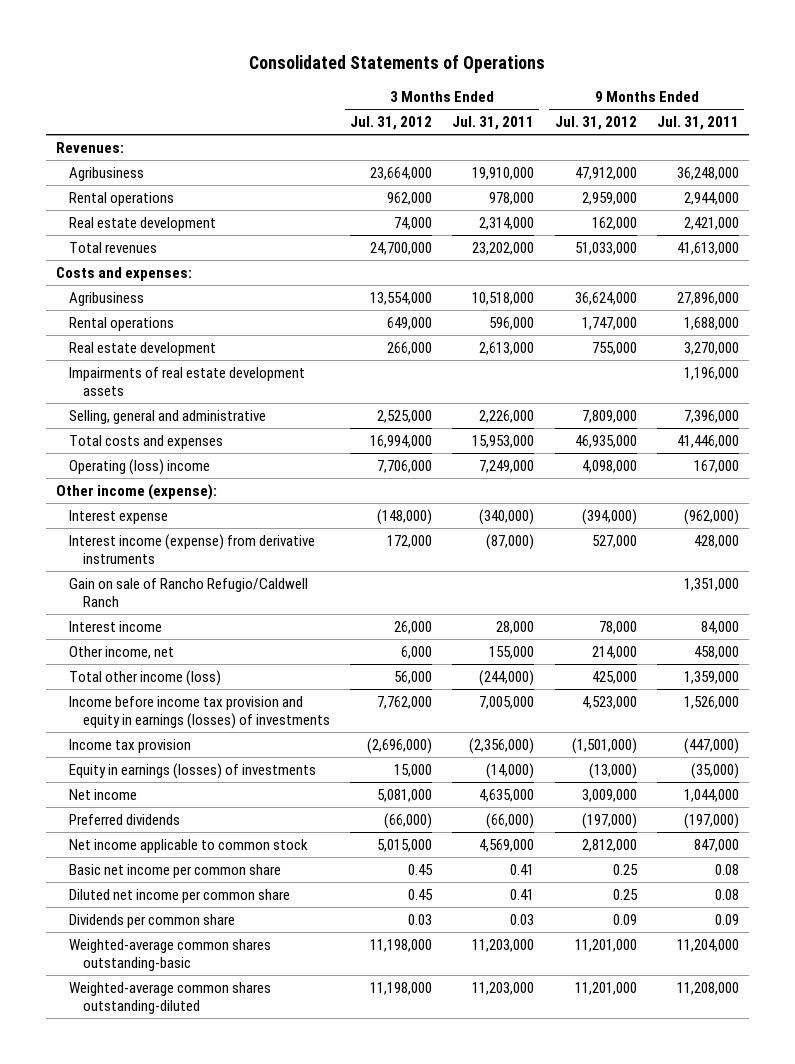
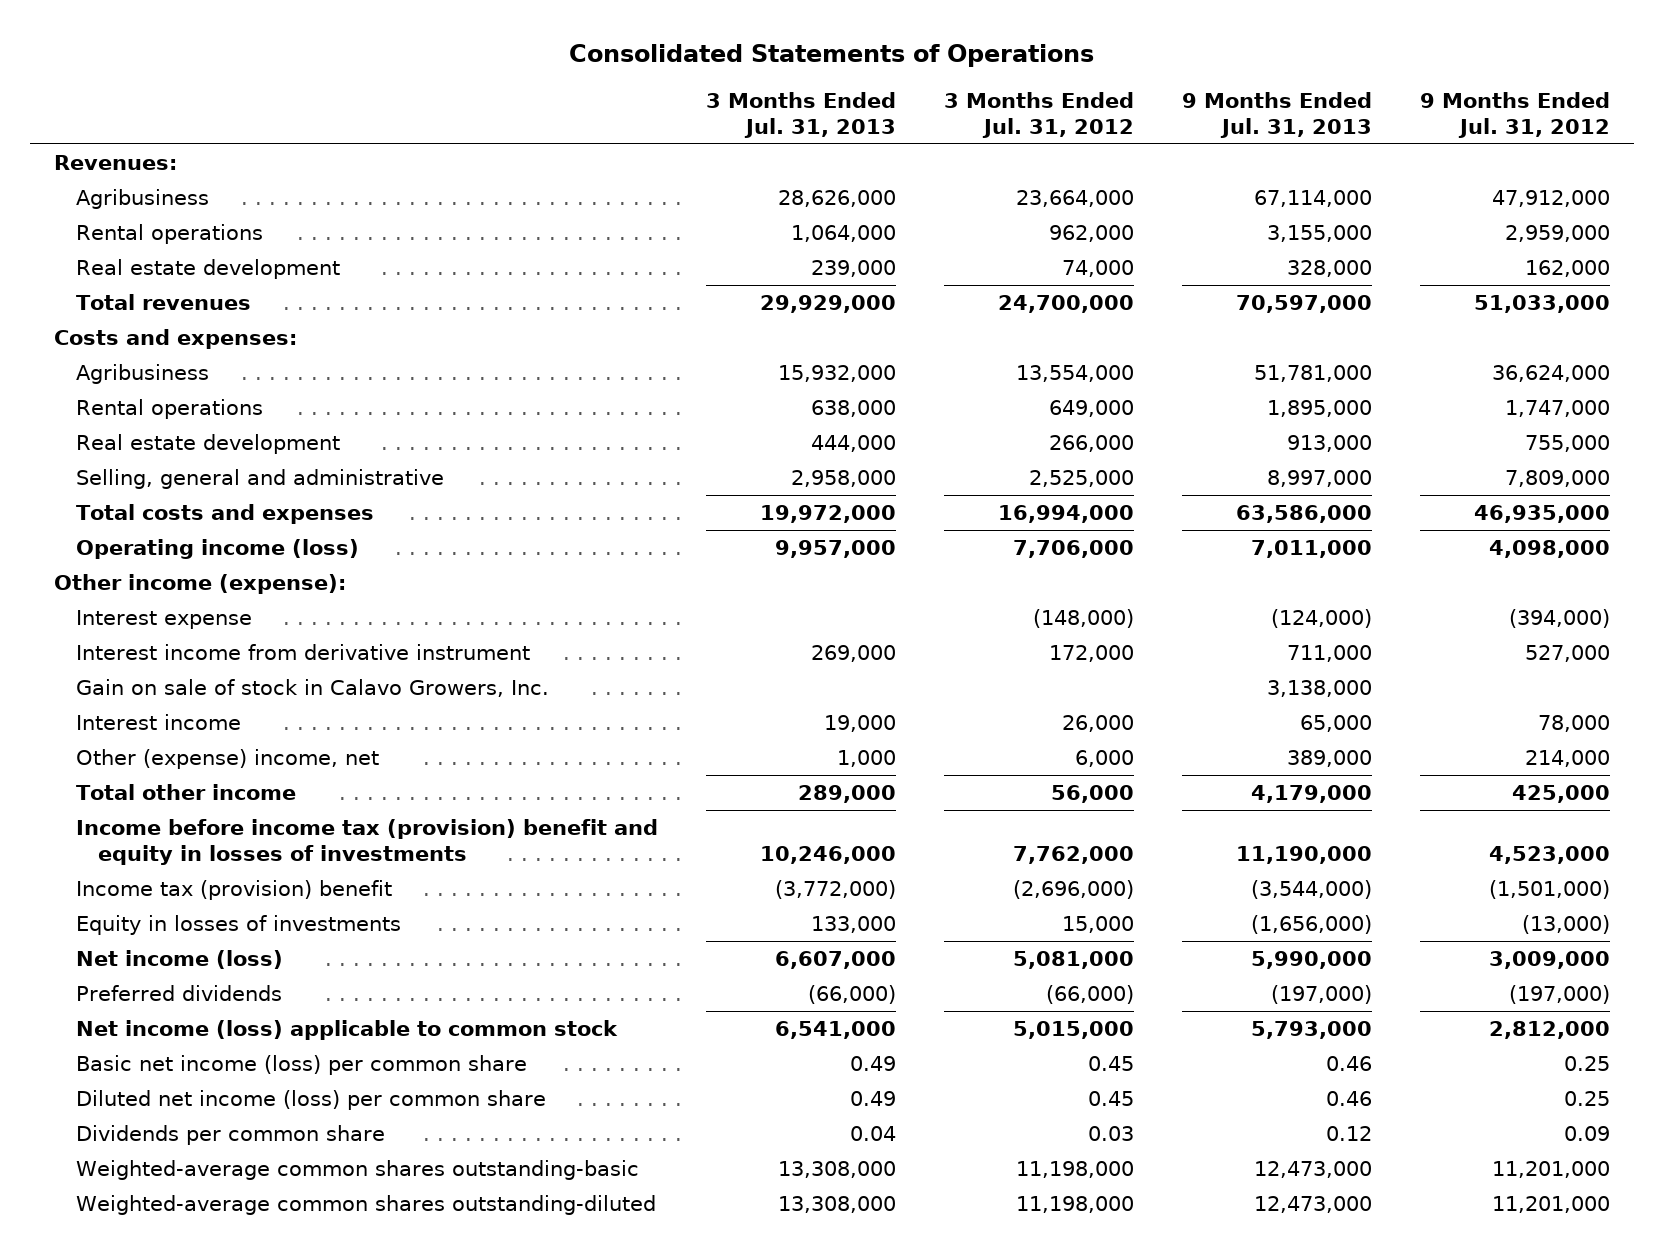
[452,116,535,131] Jul. 31, 2011 -> none
[656,116,739,131] Jul. 31, 2011 -> none
none -> [706,91,897,138] 3 Months Ended Jul. 31, 2013
none -> [1181,91,1372,138] 9 Months Ended Jul. 31, 2013
[69,366,306,396] Impairments of real estate development assets -> none
[69,458,211,475] Operating (loss) income -> [76,539,360,560] Operating income (loss)
[69,577,309,607] Gain on sale of Rancho Refugio/Caldwell Ranch -> none
[69,533,316,564] Interest income (expense) from derivative instruments -> [76,644,531,661] Interest income from derivative instrument
none -> [76,679,550,698] Gain on sale of stock in Calavo Growers, Inc.
[69,645,175,659] Other income, net -> [76,749,380,770] Other (expense) income, net
[69,669,222,686] Total other income (loss) -> [76,784,297,801] Total other income
[69,695,330,729] Income before income tax provision and equity in earnings (losses) of investments -> [76,819,659,866] Income before income tax (provision) benefit and equity in losses of investments
[69,738,192,753] Income tax provision -> [76,880,393,901] Income tax (provision) benefit
[69,762,317,779] Equity in earnings (losses) of investments -> [76,915,402,936] Equity in losses of investments
[69,788,138,800] Net income -> [76,950,284,970] Net income (loss)
[69,838,309,853] Net income applicable to common stock -> [76,1020,619,1041] Net income (loss) applicable to common stock
[69,863,282,878] Basic net income per common share -> [76,1055,528,1076] Basic net income (loss) per common share
[69,888,291,903] Diluted net income per common share -> [76,1090,547,1111] Diluted net income (loss) per common share

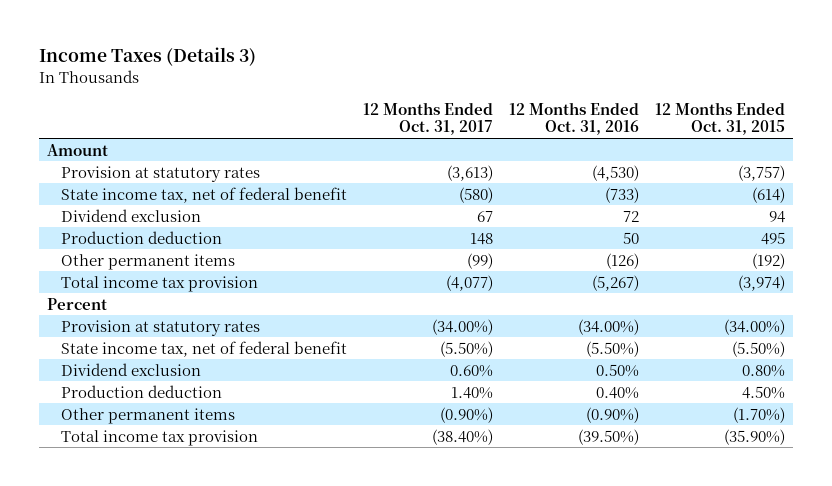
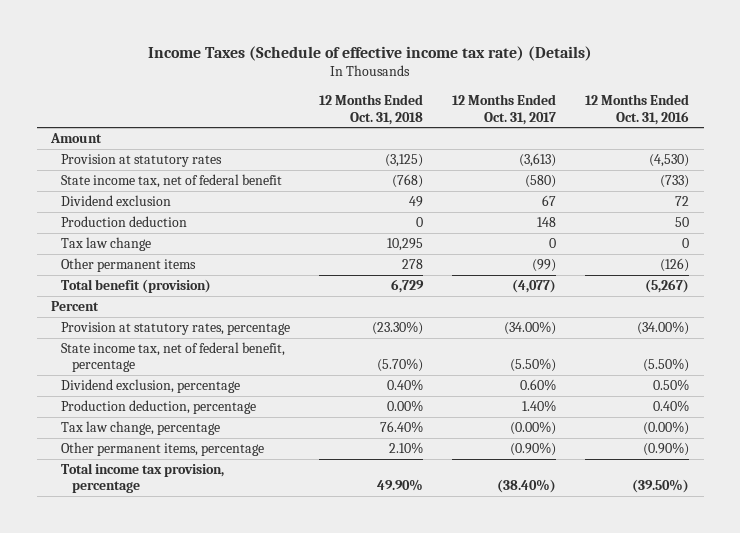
[38,47,256,67] Income Taxes (Details 3) -> [148,45,593,61] Income Taxes (Schedule of effective income tax rate) (Details)
[654,101,785,136] 12 Months Ended Oct. 31, 2015 -> none
none -> [319,94,424,125] 12 Months Ended Oct. 31, 2018
none -> [61,236,152,251] Tax law change
[61,275,259,292] Total income tax provision -> [61,278,212,293] Total benefit (provision)
[61,319,261,336] Provision at statutory rates -> [61,321,291,335] Provision at statutory rates, percentage
[61,340,348,357] State income tax, net of federal benefit -> [61,341,286,373] State income tax, net of federal benefit, percentage
[61,362,202,376] Dividend exclusion -> [61,378,241,393] Dividend exclusion, percentage
[61,384,223,398] Production deduction -> [61,399,257,414] Production deduction, percentage
none -> [61,420,221,435] Tax law change, percentage
[61,407,236,424] Other permanent items -> [61,441,265,456] Other permanent items, percentage
[61,429,259,446] Total income tax provision -> [61,462,225,494] Total income tax provision, percentage

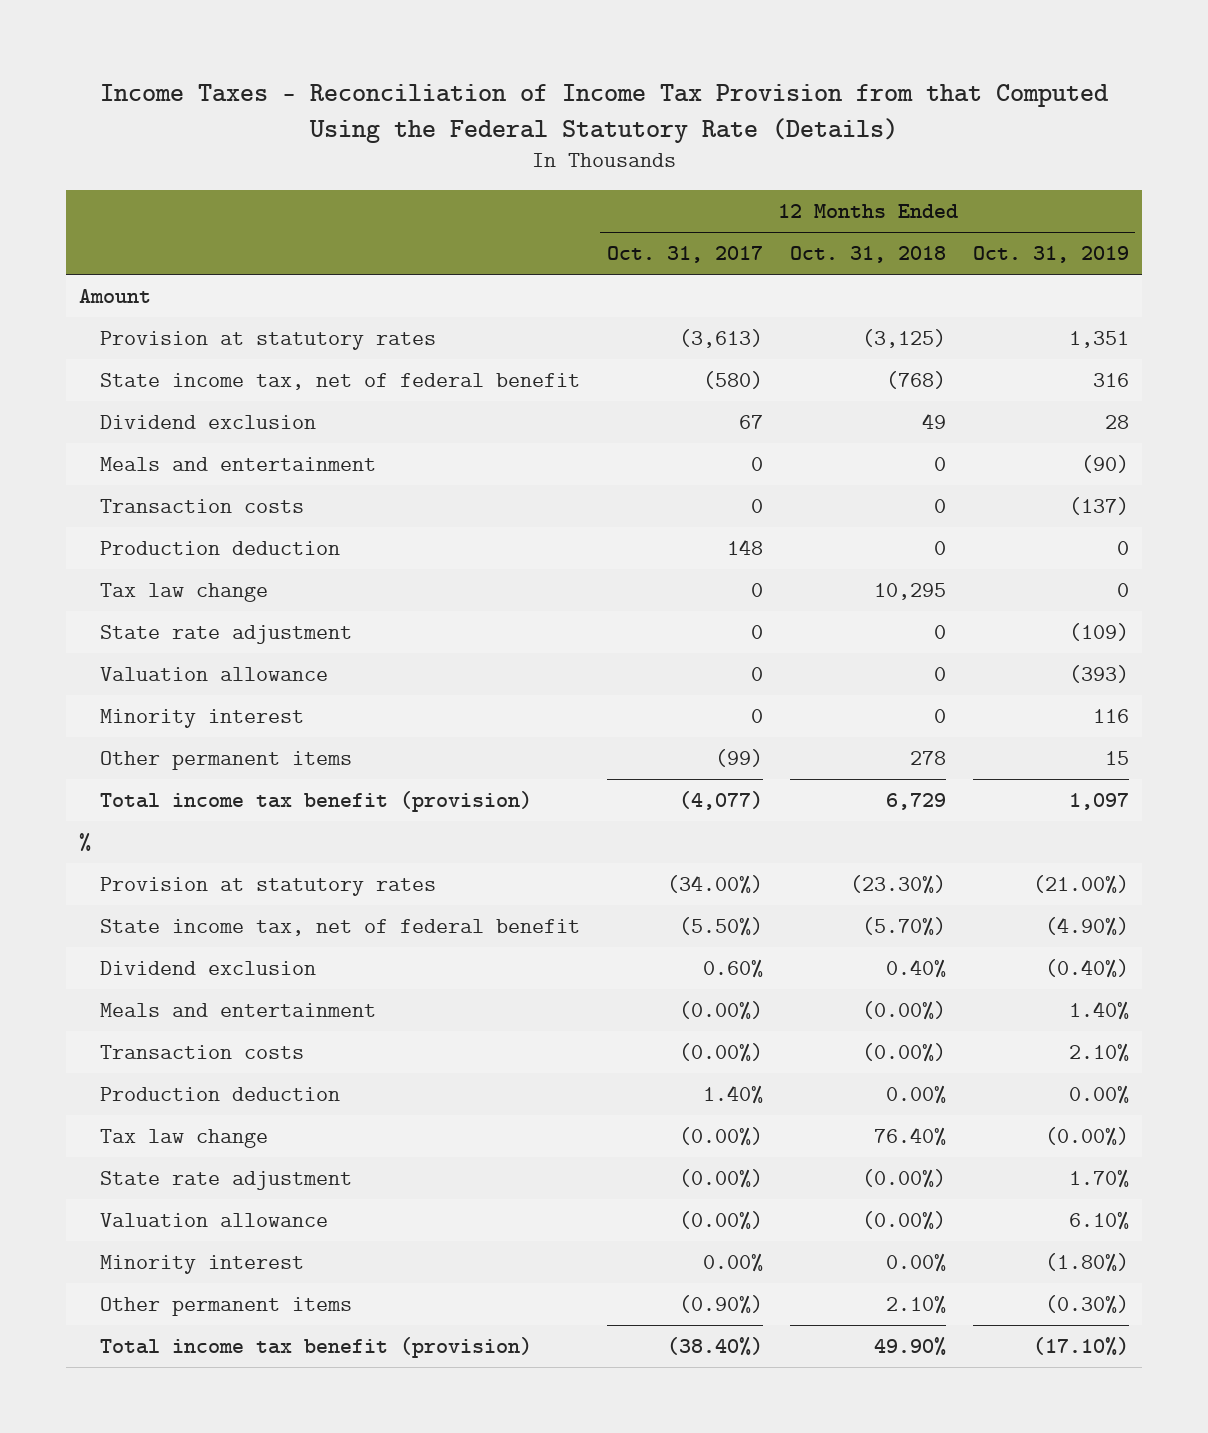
[148,45,593,61] Income Taxes (Schedule of effective income tax rate) (Details) -> [99,84,1109,143] Income Taxes - Reconciliation of Income Tax Provision from that Computed Using the Federal Statutory Rate (Details)
[585,94,690,125] 12 Months Ended Oct. 31, 2016 -> none
none -> [972,246,1129,264] Oct. 31, 2019
none -> [100,456,377,471] Meals and entertainment
none -> [100,498,305,513] Transaction costs
none -> [100,624,353,644] State rate adjustment
none -> [100,666,329,681] Valuation allowance
none -> [100,708,305,728] Minority interest
[61,278,212,293] Total benefit (provision) -> [100,790,533,812] Total income tax benefit (provision)
[51,300,100,311] Percent -> [79,832,92,851] %
[61,321,291,335] Provision at statutory rates, percentage -> [100,876,437,896] Provision at statutory rates
[61,341,286,373] State income tax, net of federal benefit, percentage -> [100,918,581,936] State income tax, net of federal benefit
[61,378,241,393] Dividend exclusion, percentage -> [100,960,317,975] Dividend exclusion
none -> [100,1002,377,1017] Meals and entertainment
none -> [100,1044,305,1059] Transaction costs
[61,399,257,414] Production deduction, percentage -> [100,1086,341,1101] Production deduction
[61,420,221,435] Tax law change, percentage -> [100,1128,269,1148] Tax law change
none -> [100,1170,353,1190] State rate adjustment
none -> [100,1212,329,1227] Valuation allowance
none -> [100,1254,305,1274] Minority interest
[61,441,265,456] Other permanent items, percentage -> [100,1296,353,1316] Other permanent items
[61,462,225,494] Total income tax provision, percentage -> [100,1336,533,1358] Total income tax benefit (provision)

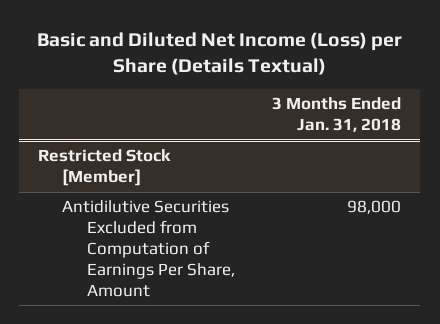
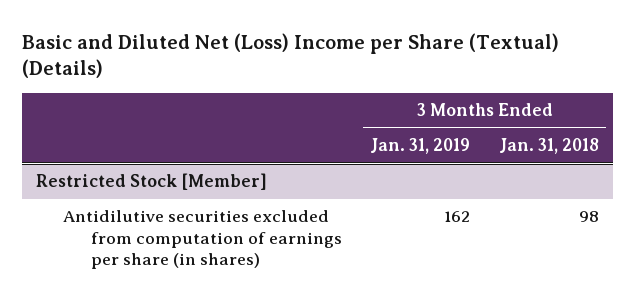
[36,31,402,75] Basic and Diluted Net Income (Loss) per Share (Details Textual) -> [21,32,559,79] Basic and Diluted Net (Loss) Income per Share (Textual) (Details)
none -> [370,138,471,155] Jan. 31, 2019
[62,200,235,297] Antidilutive Securities Excluded from Computation of Earnings Per Share, Amount -> [63,210,342,269] Antidilutive securities excluded from computation of earnings per share (in shares)
[347,200,402,215] 98,000 -> [578,211,599,223] 98

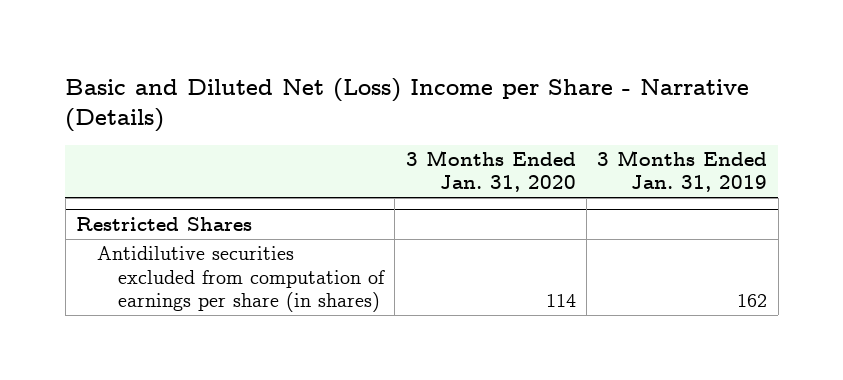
[21,32,559,79] Basic and Diluted Net (Loss) Income per Share (Textual) (Details) -> [65,78,750,133] Basic and Diluted Net (Loss) Income per Share - Narrative (Details)
[498,138,599,155] Jan. 31, 2018 -> none
none -> [405,149,576,193] 3 Months Ended Jan. 31, 2020
[36,173,268,191] Restricted Stock [Member] -> [75,217,252,232] Restricted Shares

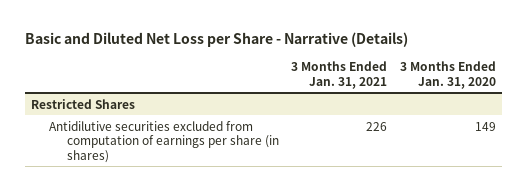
[65,78,750,133] Basic and Diluted Net (Loss) Income per Share - Narrative (Details) -> [24,31,408,47] Basic and Diluted Net Loss per Share - Narrative (Details)
[597,149,768,193] 3 Months Ended Jan. 31, 2019 -> none
none -> [291,61,388,89] 3 Months Ended Jan. 31, 2021
[545,294,576,308] 114 -> [474,121,496,131] 149

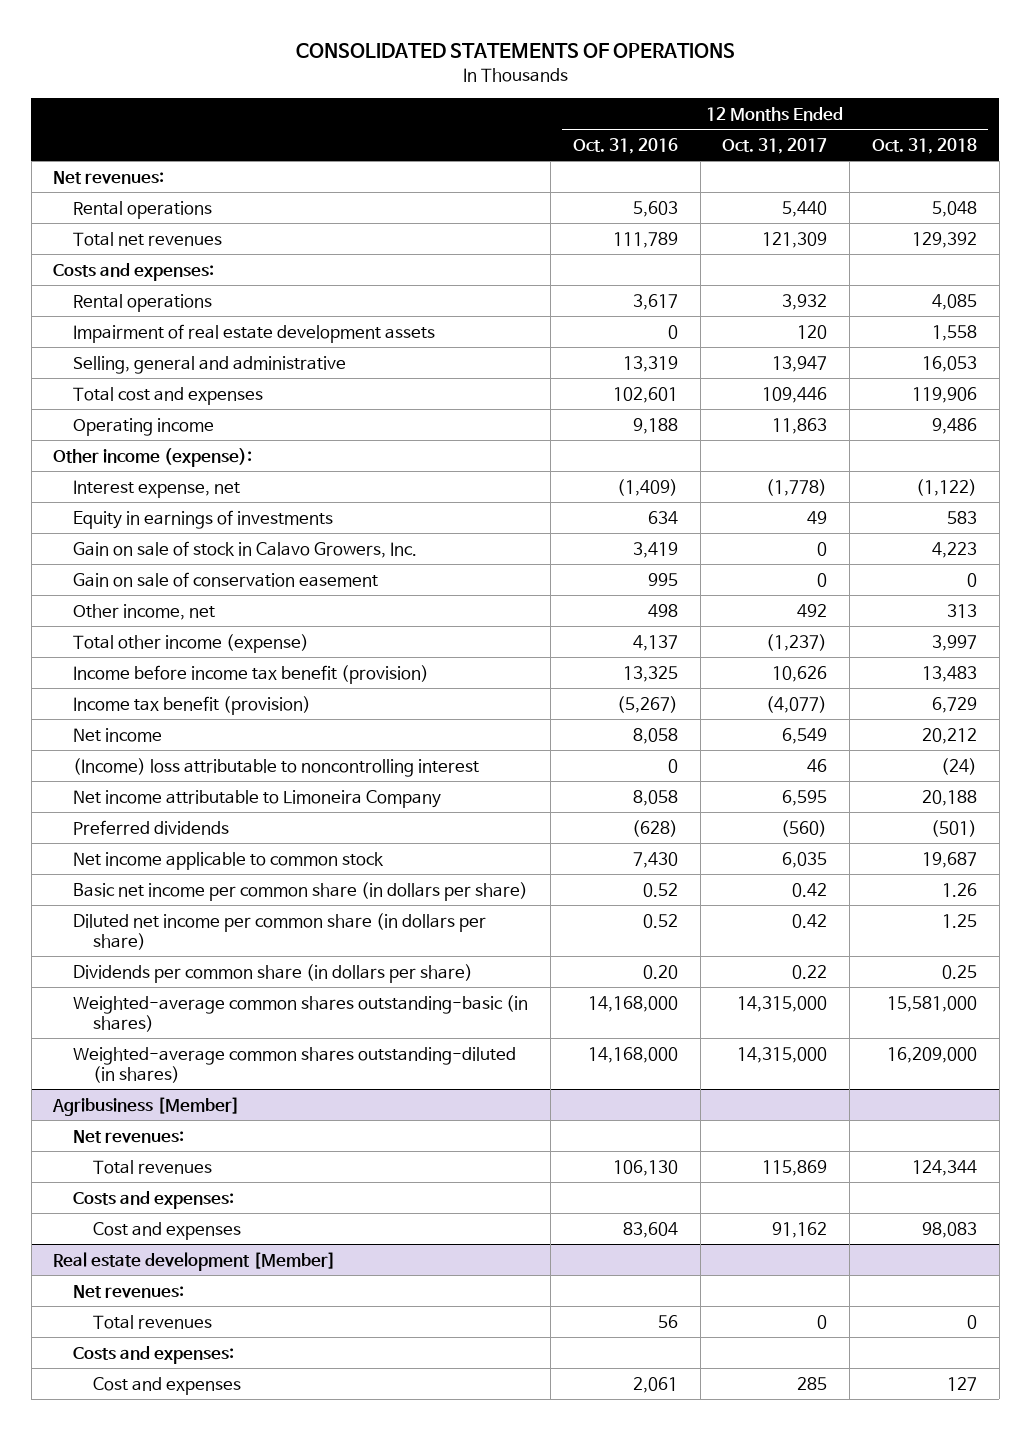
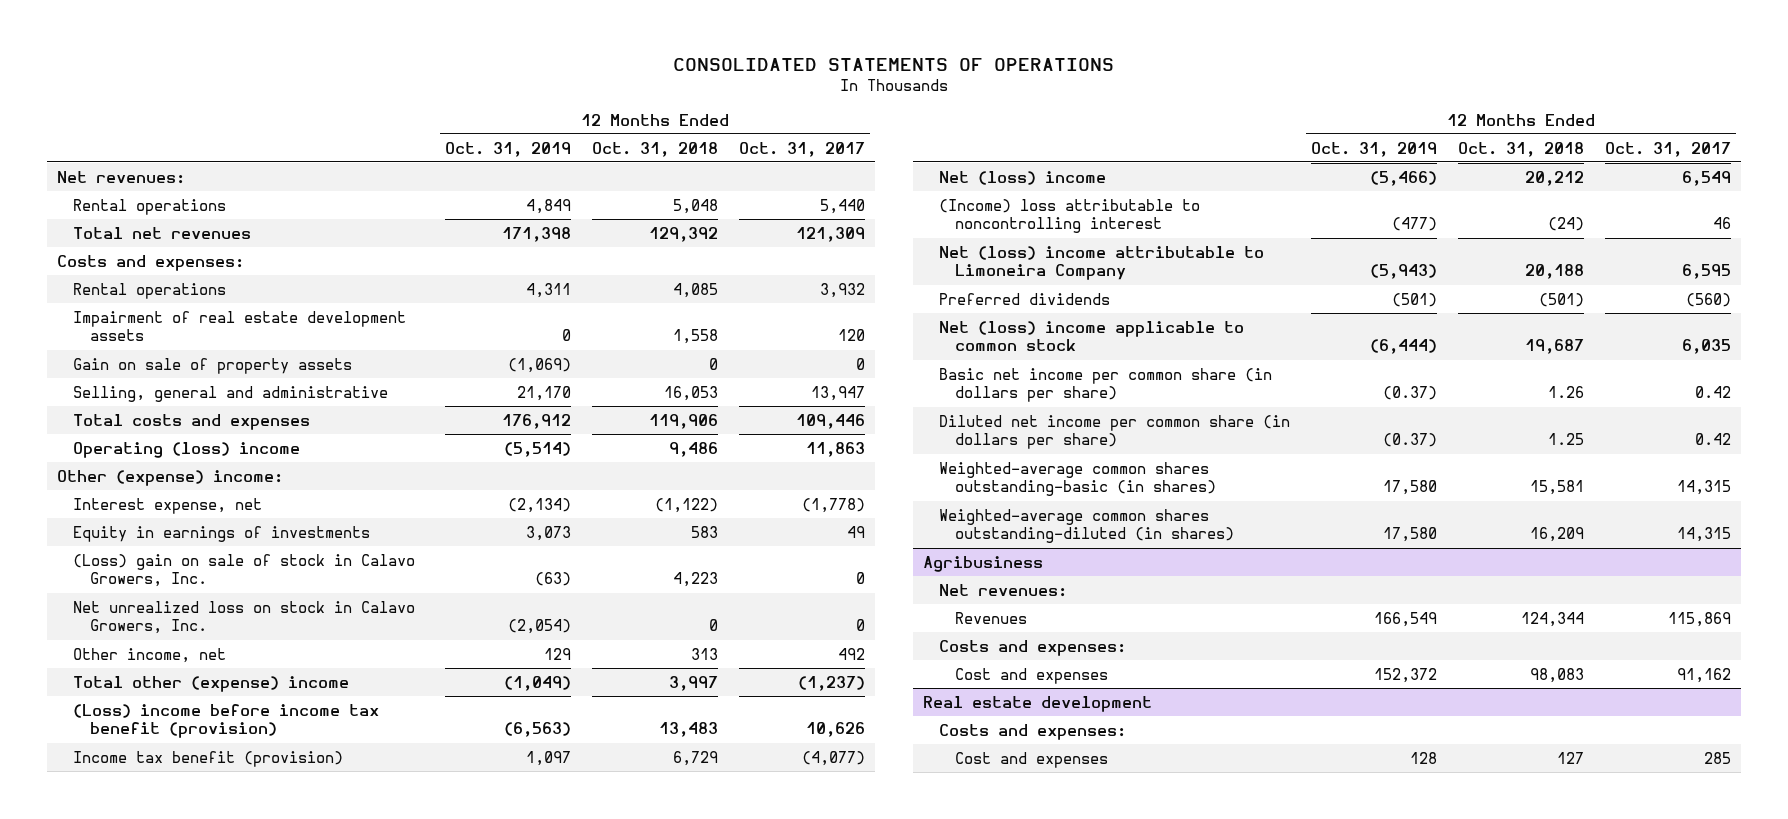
[572,137,678,154] Oct. 31, 2016 -> none
none -> [445,141,572,157] Oct. 31, 2019
none -> [73,357,353,374] Gain on sale of property assets
[73,386,264,405] Total cost and expenses -> [73,413,311,430] Total costs and expenses
[73,417,215,436] Operating income -> [73,441,301,458] Operating (loss) income
[53,447,253,467] Other income (expense): -> [57,469,284,486] Other (expense) income:
[73,571,379,587] Gain on sale of conservation easement -> none
[73,540,418,558] Gain on sale of stock in Calavo Growers, Inc. -> [73,553,416,588] (Loss) gain on sale of stock in Calavo Growers, Inc.
none -> [73,600,416,635] Net unrealized loss on stock in Calavo Growers, Inc.
[73,633,310,653] Total other income (expense) -> [73,675,350,692] Total other (expense) income
[73,664,430,684] Income before income tax benefit (provision) -> [73,703,380,739] (Loss) income before income tax benefit (provision)
[73,727,163,742] Net income -> [939,170,1107,185] Net (loss) income
[73,789,442,808] Net income attributable to Limoneira Company -> [939,245,1265,281] Net (loss) income attributable to Limoneira Company
[73,851,385,870] Net income applicable to common stock -> [939,320,1245,352] Net (loss) income applicable to common stock
[73,963,474,983] Dividends per common share (in dollars per share) -> none
[737,995,828,1012] 14,315,000 -> [1676,480,1731,496] 14,315
[886,995,977,1012] 15,581,000 -> [1529,480,1584,496] 15,581
[737,1046,828,1063] 14,315,000 -> [1676,527,1731,543] 14,315
[886,1046,977,1063] 16,209,000 -> [1529,527,1584,543] 16,209
[52,1096,241,1116] Agribusiness [Member] -> [923,555,1044,572] Agribusiness
[93,1159,213,1174] Total revenues -> [955,611,1028,624] Revenues
[73,1284,185,1298] Net revenues: -> none
[93,1314,213,1329] Total revenues -> none
[53,1251,337,1271] Real estate development [Member] -> [923,695,1153,712] Real estate development

